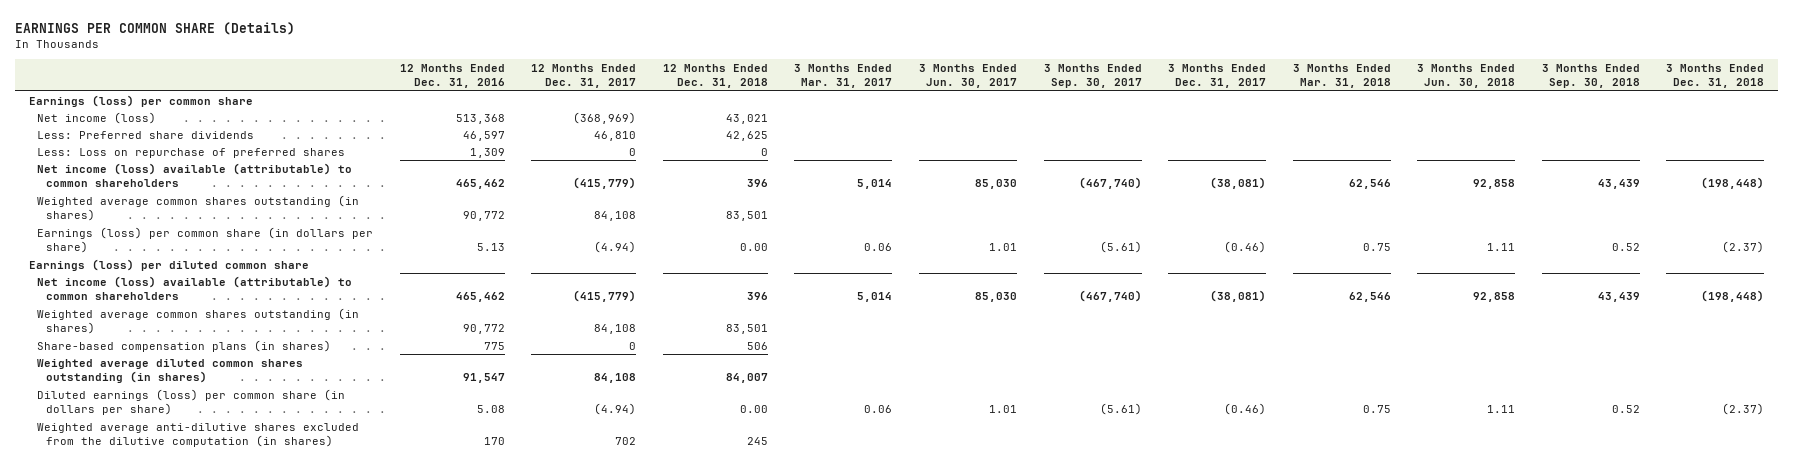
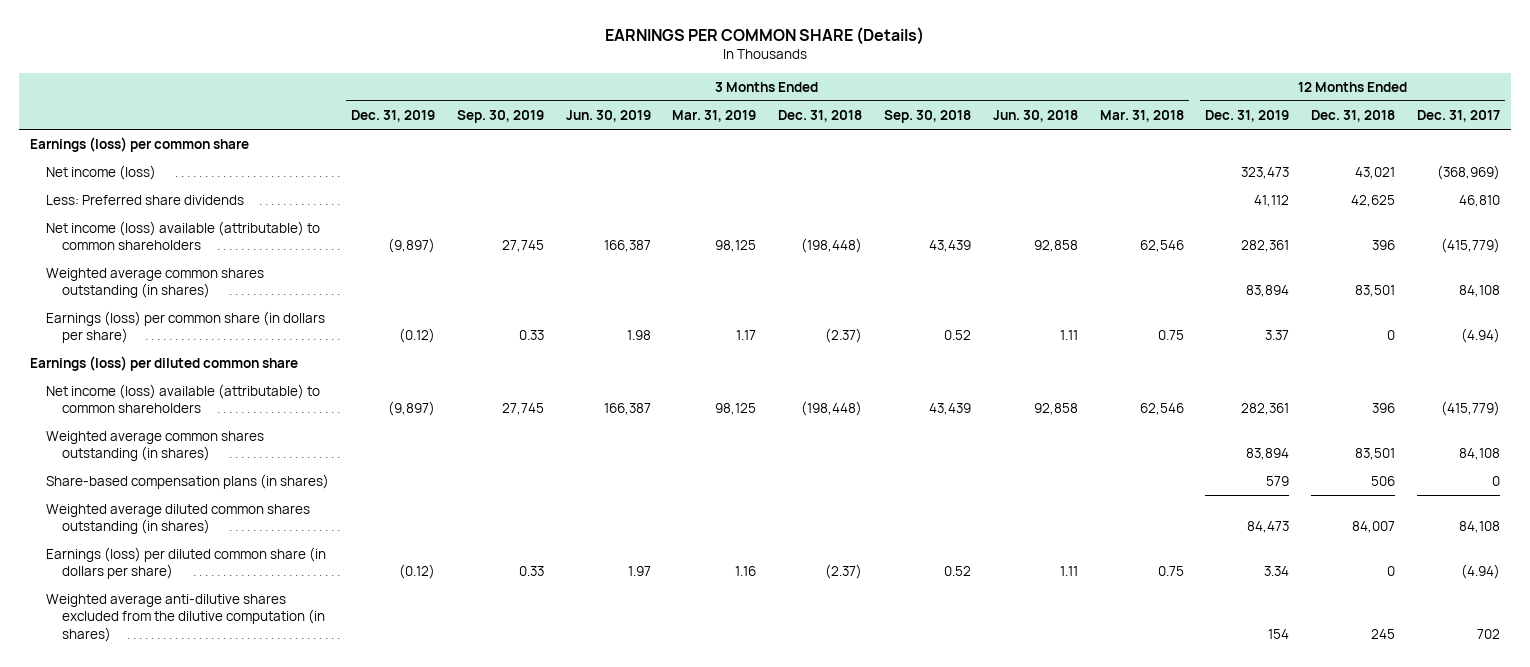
[399,63,505,89] 12 Months Ended Dec. 31, 2016 -> none
[794,63,893,89] 3 Months Ended Mar. 31, 2017 -> none
[919,63,1018,89] 3 Months Ended Jun. 30, 2017 -> none
[1043,63,1142,89] 3 Months Ended Sep. 30, 2017 -> none
[1168,63,1267,89] 3 Months Ended Dec. 31, 2017 -> none
none -> [351,110,436,123] Dec. 31, 2019
none -> [456,110,544,124] Sep. 30, 2019
none -> [565,110,651,123] Jun. 30, 2019
none -> [672,110,757,123] Mar. 31, 2019
none -> [1205,110,1290,123] Dec. 31, 2019
[37,147,346,158] Less: Loss on repurchase of preferred shares -> none
[739,243,768,252] 0.00 -> [1387,330,1396,341] 0
[37,388,346,416] Diluted earnings (loss) per common share (in dollars per share) -> [46,547,327,580] Earnings (loss) per diluted common share (in dollars per share)
[739,405,768,414] 0.00 -> [1387,566,1396,577] 0

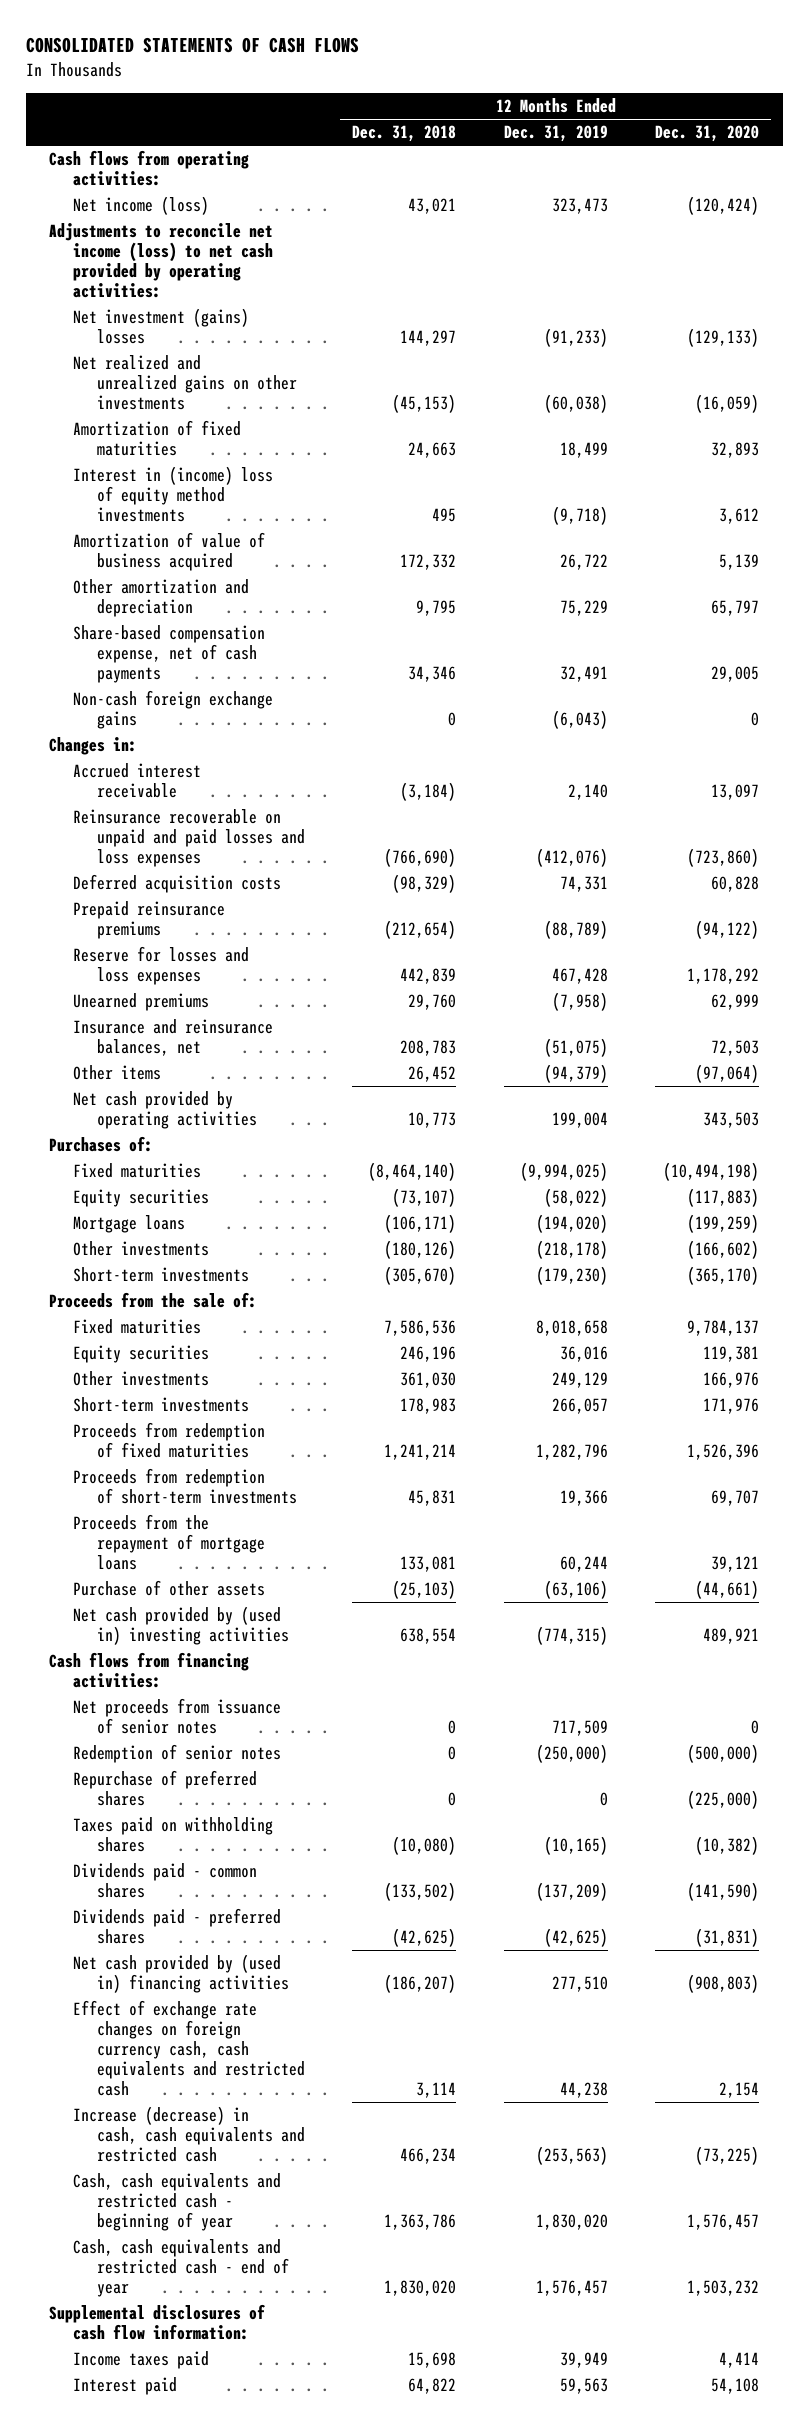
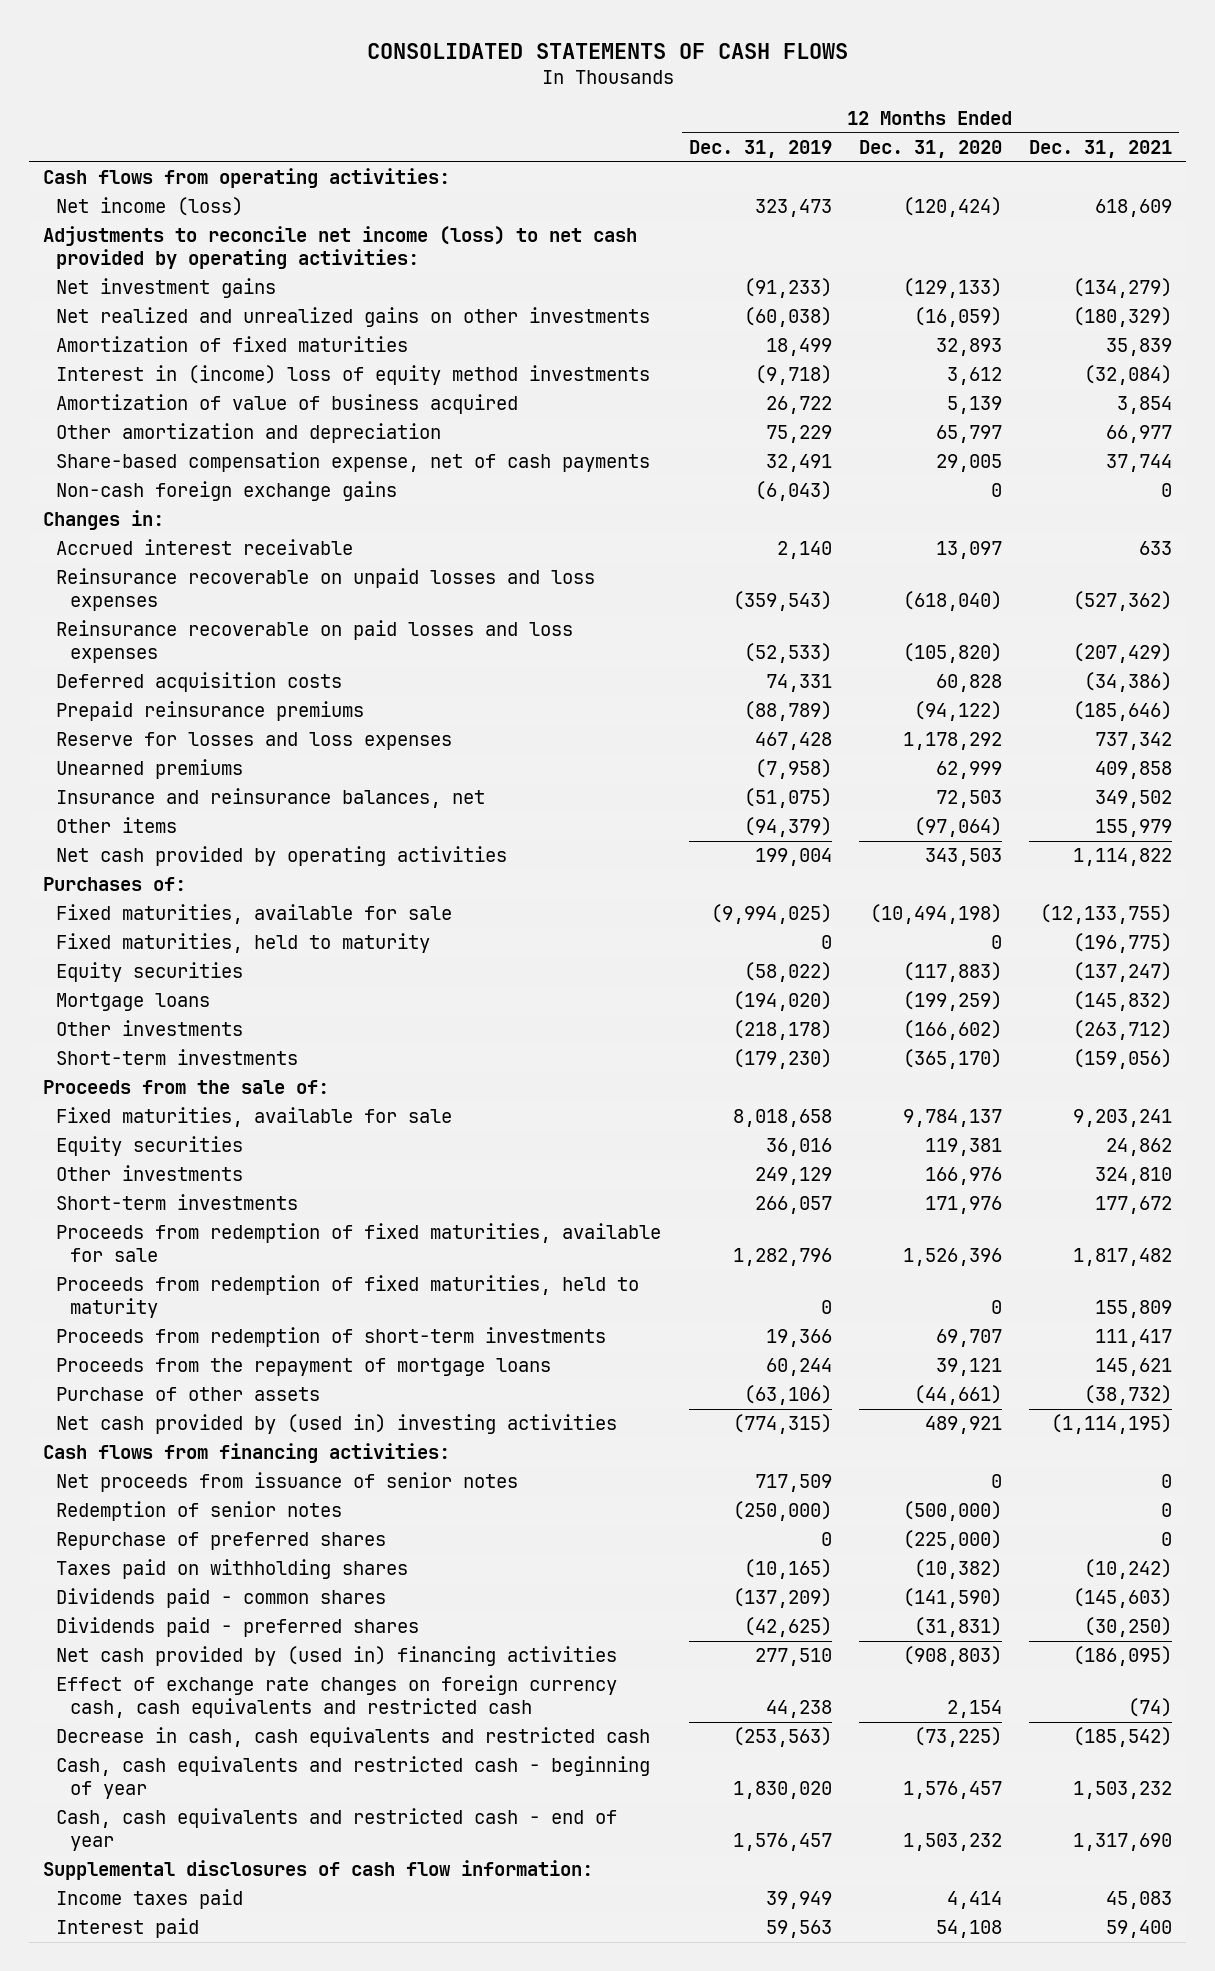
[352,125,457,143] Dec. 31, 2018 -> none
none -> [1029,139,1173,158] Dec. 31, 2021
[73,308,250,345] Net investment (gains) losses -> [56,278,277,299] Net investment gains
[73,809,305,867] Reinsurance recoverable on unpaid and paid losses and loss expenses -> [56,568,596,612] Reinsurance recoverable on unpaid losses and loss expenses
[535,847,608,867] (412,076) -> [732,591,832,612] (359,543)
[687,847,760,867] (723,860) -> [902,591,1002,612] (618,040)
none -> [56,620,574,664] Reinsurance recoverable on paid losses and loss expenses
[73,1163,202,1179] Fixed maturities -> [56,904,453,925] Fixed maturities, available for sale
none -> [56,933,431,954] Fixed maturities, held to maturity
[73,1319,202,1335] Fixed maturities -> [56,1107,453,1128] Fixed maturities, available for sale
[73,1422,266,1459] Proceeds from redemption of fixed maturities -> [56,1223,662,1263] Proceeds from redemption of fixed maturities, available for sale
none -> [56,1275,640,1319] Proceeds from redemption of fixed maturities, held to maturity
[73,2106,305,2162] Increase (decrease) in cash, cash equivalents and restricted cash -> [56,1727,651,1748] Decrease in cash, cash equivalents and restricted cash

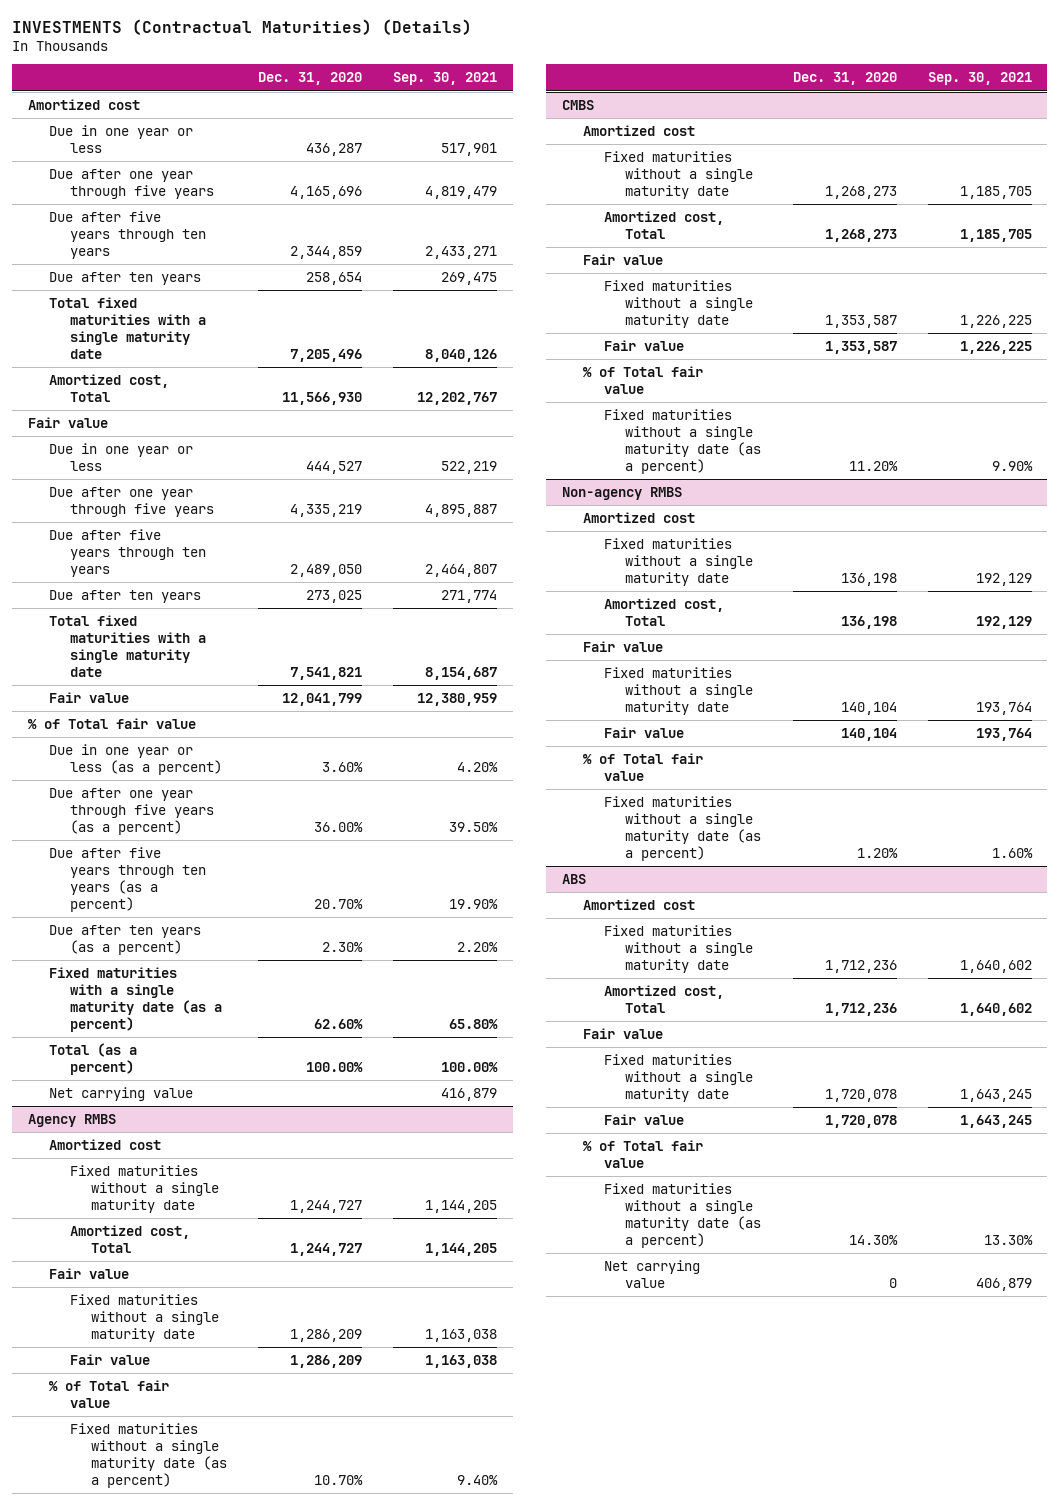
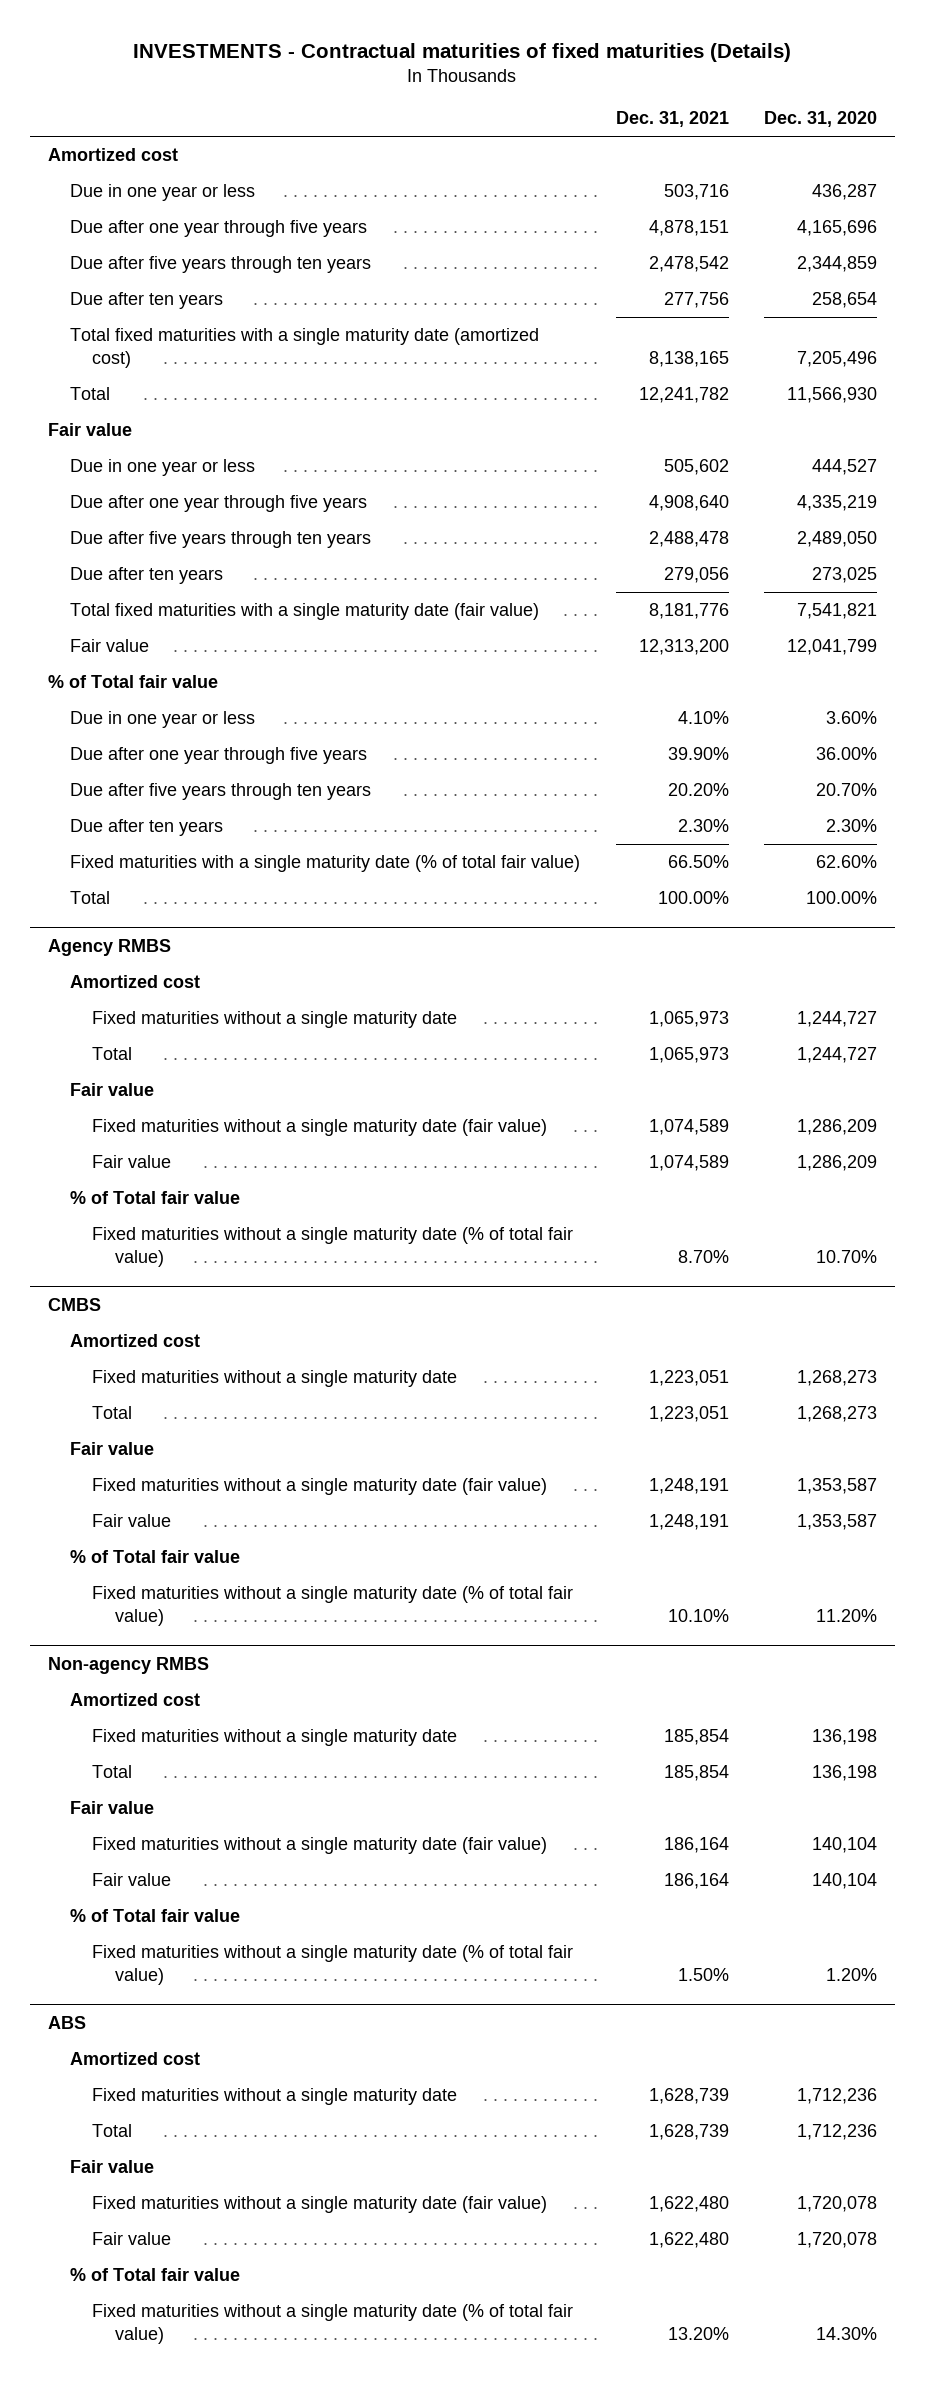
[12,18,473,35] INVESTMENTS (Contractual Maturities) (Details) -> [133,42,792,62] INVESTMENTS - Contractual maturities of fixed maturities (Details)
[393,72,498,86] Sep. 30, 2021 -> none
none -> [615,111,729,128] Dec. 31, 2021
[48,297,207,359] Total fixed maturities with a single maturity date -> [70,328,540,369] Total fixed maturities with a single maturity date (amortized cost)
[48,374,169,402] Amortized cost, Total -> [70,387,111,401] Total
[48,615,207,677] Total fixed maturities with a single maturity date -> [70,603,540,621] Total fixed maturities with a single maturity date (fair value)
[48,1087,193,1102] Net carrying value -> none
[48,744,223,775] Due in one year or less (as a percent) -> [70,711,256,729] Due in one year or less
[48,788,215,835] Due after one year through five years (as a percent) -> [70,747,368,765] Due after one year through five years
[48,847,207,912] Due after five years through ten years (as a percent) -> [70,783,372,801] Due after five years through ten years
[48,925,201,955] Due after ten years (as a percent) -> [70,819,224,837] Due after ten years
[48,967,223,1032] Fixed maturities with a single maturity date (as a percent) -> [70,855,581,873] Fixed maturities with a single maturity date (% of total fair value)
[48,1043,137,1075] Total (as a percent) -> [70,891,111,905] Total
[70,1225,191,1253] Amortized cost, Total -> [92,1047,133,1061] Total
[70,1294,220,1342] Fixed maturities without a single maturity date -> [92,1119,548,1137] Fixed maturities without a single maturity date (fair value)
[70,1423,228,1488] Fixed maturities without a single maturity date (as a percent) -> [92,1227,574,1268] Fixed maturities without a single maturity date (% of total fair value)
[604,211,725,239] Amortized cost, Total -> [92,1406,133,1420] Total
[604,280,754,328] Fixed maturities without a single maturity date -> [92,1478,548,1496] Fixed maturities without a single maturity date (fair value)
[604,409,762,474] Fixed maturities without a single maturity date (as a percent) -> [92,1586,574,1627] Fixed maturities without a single maturity date (% of total fair value)
[604,598,725,626] Amortized cost, Total -> [92,1765,133,1779] Total
[604,667,754,715] Fixed maturities without a single maturity date -> [92,1837,548,1855] Fixed maturities without a single maturity date (fair value)
[604,796,762,861] Fixed maturities without a single maturity date (as a percent) -> [92,1945,574,1986] Fixed maturities without a single maturity date (% of total fair value)
[604,985,725,1013] Amortized cost, Total -> [92,2124,133,2138] Total
[604,1054,754,1102] Fixed maturities without a single maturity date -> [92,2196,548,2214] Fixed maturities without a single maturity date (fair value)
[604,1260,701,1288] Net carrying value -> none
[604,1183,762,1248] Fixed maturities without a single maturity date (as a percent) -> [92,2304,574,2345] Fixed maturities without a single maturity date (% of total fair value)

